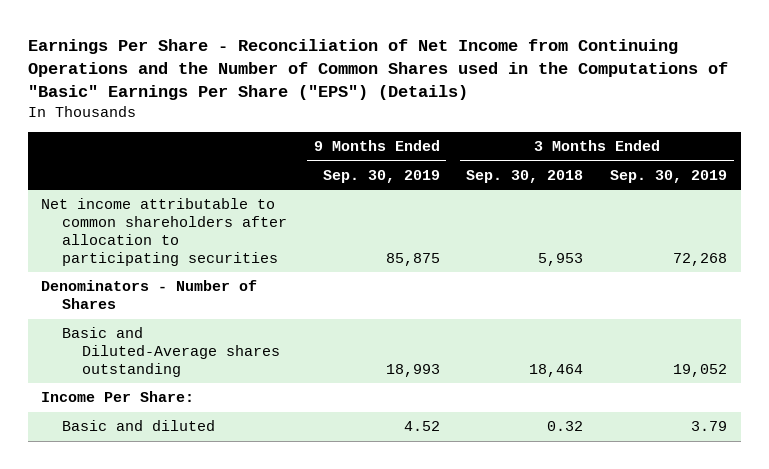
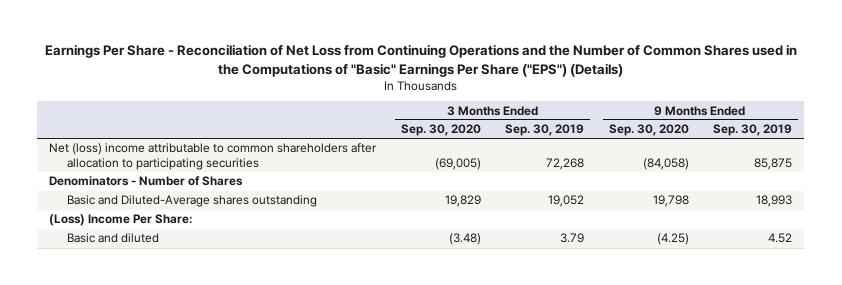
[27,38,728,101] Earnings Per Share - Reconciliation of Net Income from Continuing Operations and the Number of Common Shares used in the Computations of "Basic" Earnings Per Share ("EPS") (Details) -> [44,44,797,77] Earnings Per Share - Reconciliation of Net Loss from Continuing Operations and the Number of Common Shares used in the Computations of "Basic" Earnings Per Share ("EPS") (Details)
[466,170,584,184] Sep. 30, 2018 -> none
none -> [400,124,481,137] Sep. 30, 2020
none -> [608,124,689,137] Sep. 30, 2020
[41,198,287,266] Net income attributable to common shareholders after allocation to participating securities -> [49,143,378,171] Net (loss) income attributable to common shareholders after allocation to participating securities
[41,391,195,403] Income Per Share: -> [49,214,193,227] (Loss) Income Per Share:

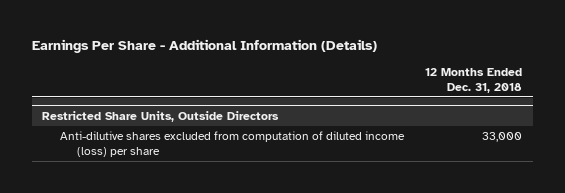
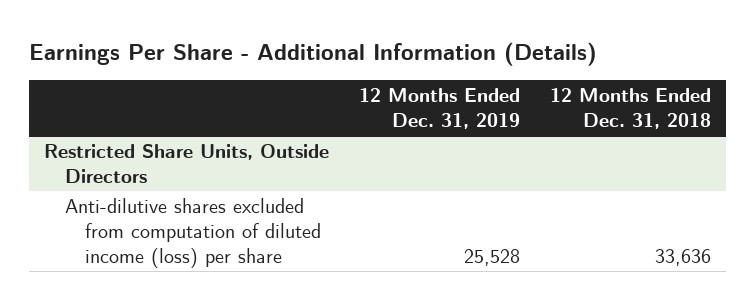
none -> [358,88,520,130] 12 Months Ended Dec. 31, 2019
[482,132,523,143] 33,000 -> [654,249,711,267] 33,636

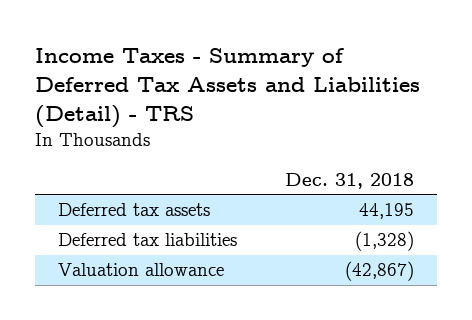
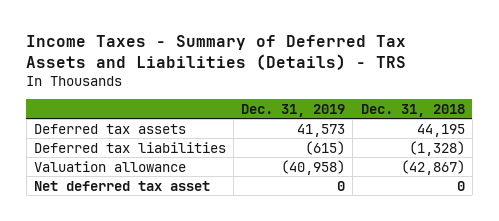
[34,48,420,128] Income Taxes - Summary of Deferred Tax Assets and Liabilities (Detail) - TRS -> [26,34,407,70] Income Taxes - Summary of Deferred Tax Assets and Liabilities (Details) - TRS
none -> [241,103,346,117] Dec. 31, 2019
none -> [33,180,210,191] Net deferred tax asset

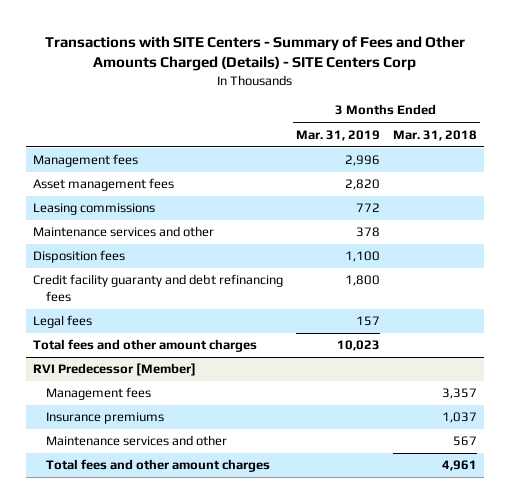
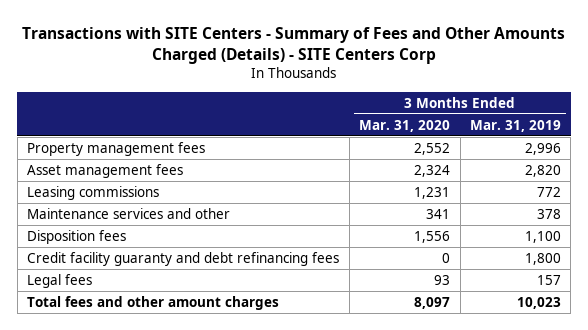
[392,129,477,141] Mar. 31, 2018 -> none
none -> [359,119,451,132] Mar. 31, 2020
[32,154,138,168] Management fees -> [27,141,206,156] Property management fees
[32,363,196,377] RVI Predecessor [Member] -> none
[46,387,152,401] Management fees -> none
[46,412,165,425] Insurance premiums -> none
[46,435,228,447] Maintenance services and other -> none
[46,459,271,473] Total fees and other amount charges -> none

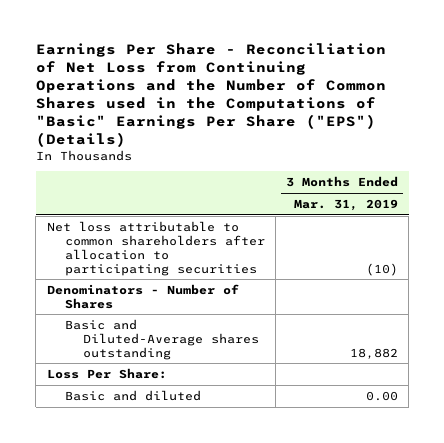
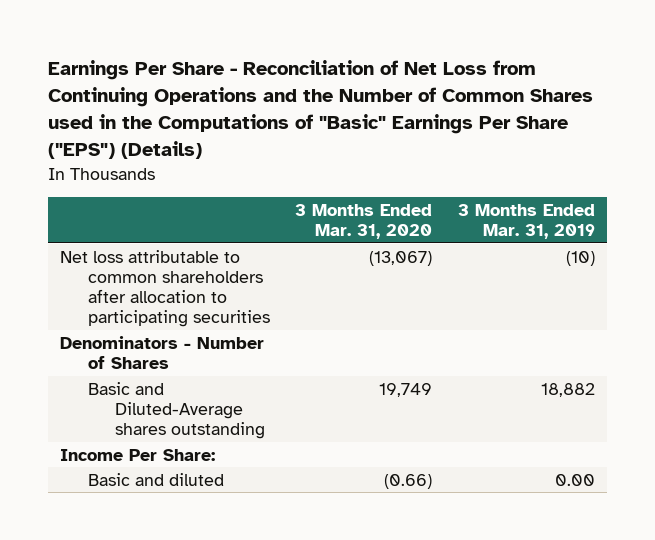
none -> [295,203,433,240] 3 Months Ended Mar. 31, 2020
[46,367,167,379] Loss Per Share: -> [60,448,216,461] Income Per Share:

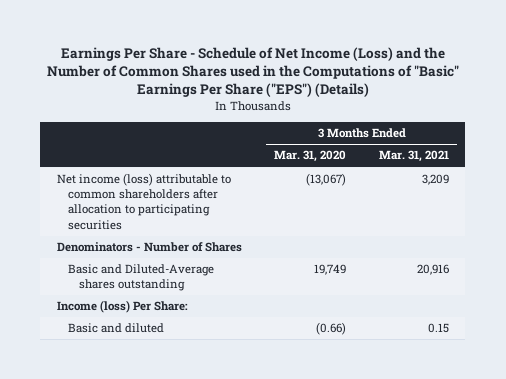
[47,59,593,160] Earnings Per Share - Reconciliation of Net Loss from Continuing Operations and the Number of Common Shares used in the Computations of "Basic" Earnings Per Share ("EPS") (Details) -> [46,47,459,98] Earnings Per Share - Schedule of Net Income (Loss) and the Number of Common Shares used in the Computations of "Basic" Earnings Per Share ("EPS") (Details)
[457,203,595,240] 3 Months Ended Mar. 31, 2019 -> none
none -> [378,150,449,163] Mar. 31, 2021
[60,249,270,328] Net loss attributable to common shareholders after allocation to participating securities -> [56,173,231,230] Net income (loss) attributable to common shareholders after allocation to participating securities
[60,448,216,461] Income Per Share: -> [56,300,188,314] Income (loss) Per Share:

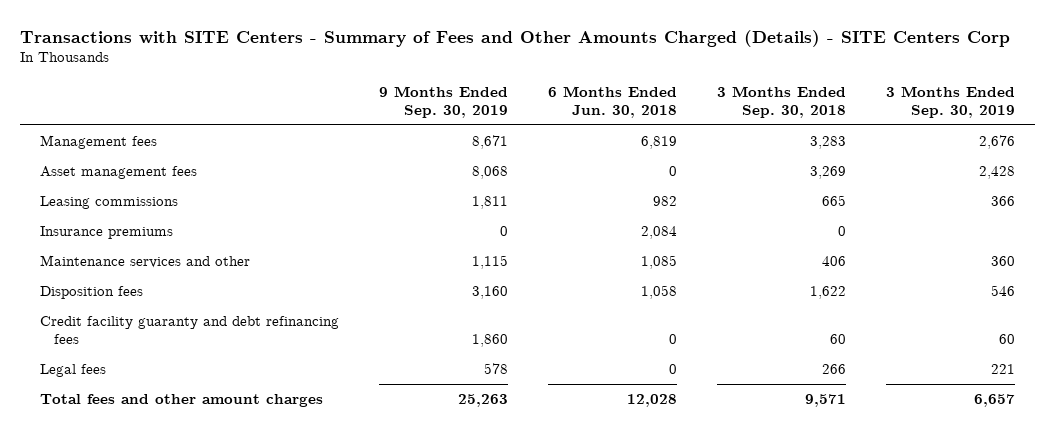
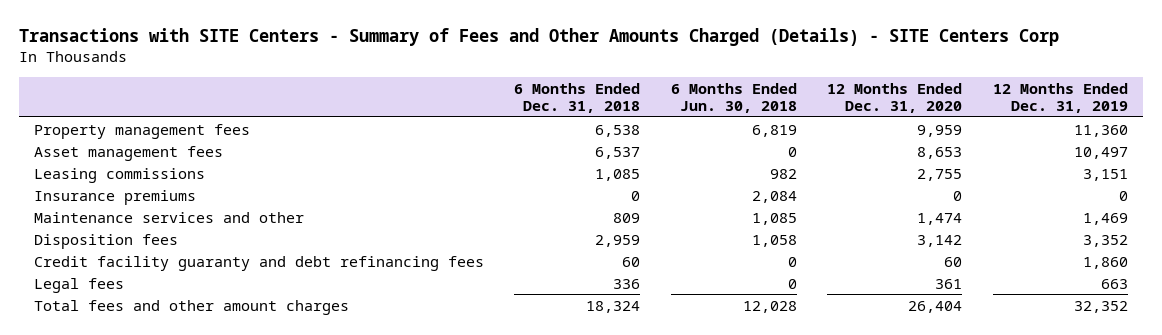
[378,86,508,119] 9 Months Ended Sep. 30, 2019 -> none
[716,86,846,119] 3 Months Ended Sep. 30, 2018 -> none
[885,86,1015,119] 3 Months Ended Sep. 30, 2019 -> none
none -> [514,82,641,114] 6 Months Ended Dec. 31, 2018
none -> [827,82,963,114] 12 Months Ended Dec. 31, 2020
none -> [992,82,1128,114] 12 Months Ended Dec. 31, 2019
[39,134,157,149] Management fees -> [33,123,250,139] Property management fees

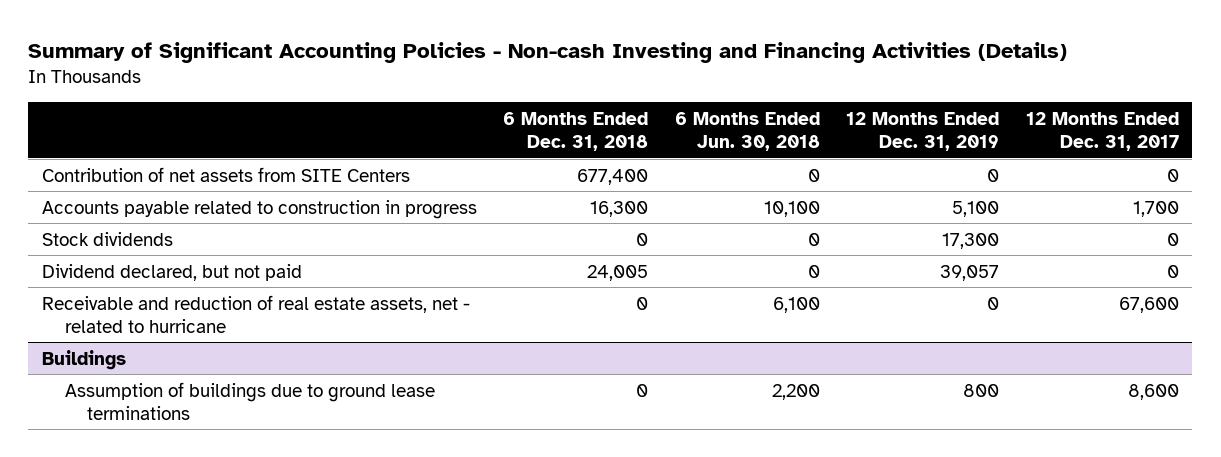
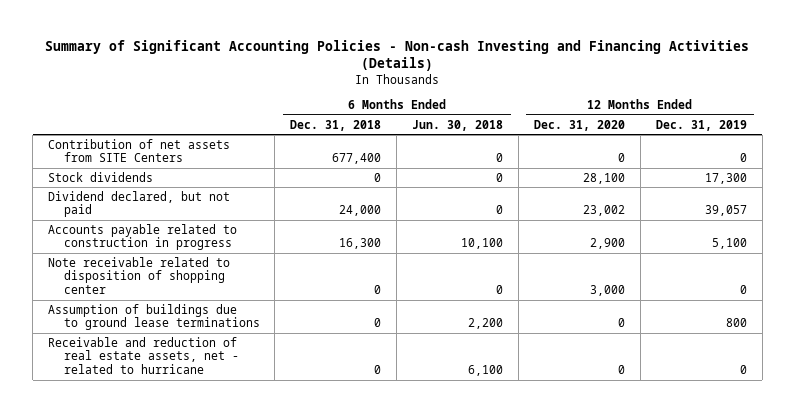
[1026,111,1180,152] 12 Months Ended Dec. 31, 2017 -> none
none -> [533,119,625,131] Dec. 31, 2020
[41,349,126,370] Buildings -> none
[587,264,649,281] 24,005 -> [339,205,382,217] 24,000
[41,199,477,219] Accounts payable related to construction in progress -> [48,223,238,251] Accounts payable related to construction in progress
none -> [48,256,231,295] Note receivable related to disposition of shopping center
[41,294,470,333] Receivable and reduction of real estate assets, net - related to hurricane -> [48,336,239,375] Receivable and reduction of real estate assets, net - related to hurricane

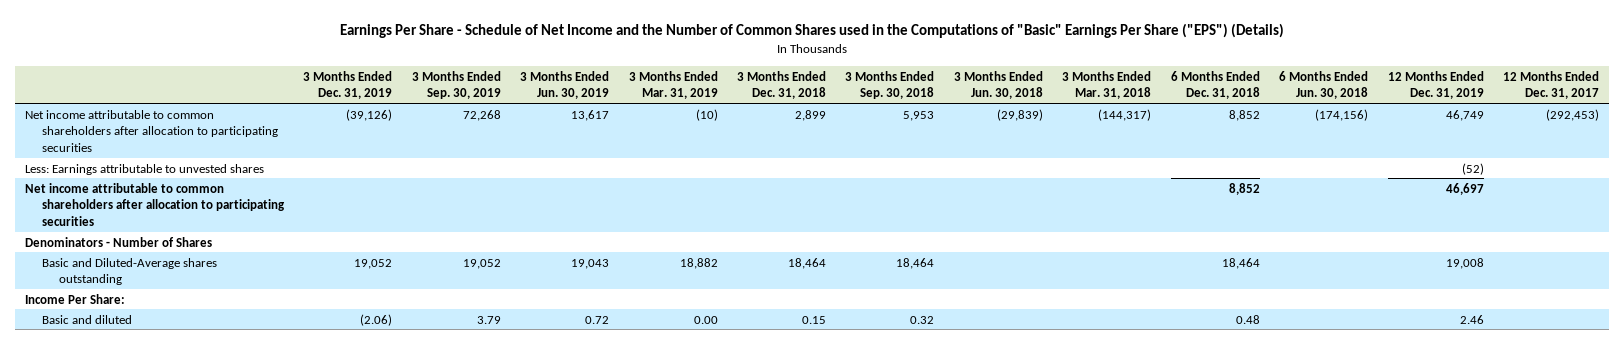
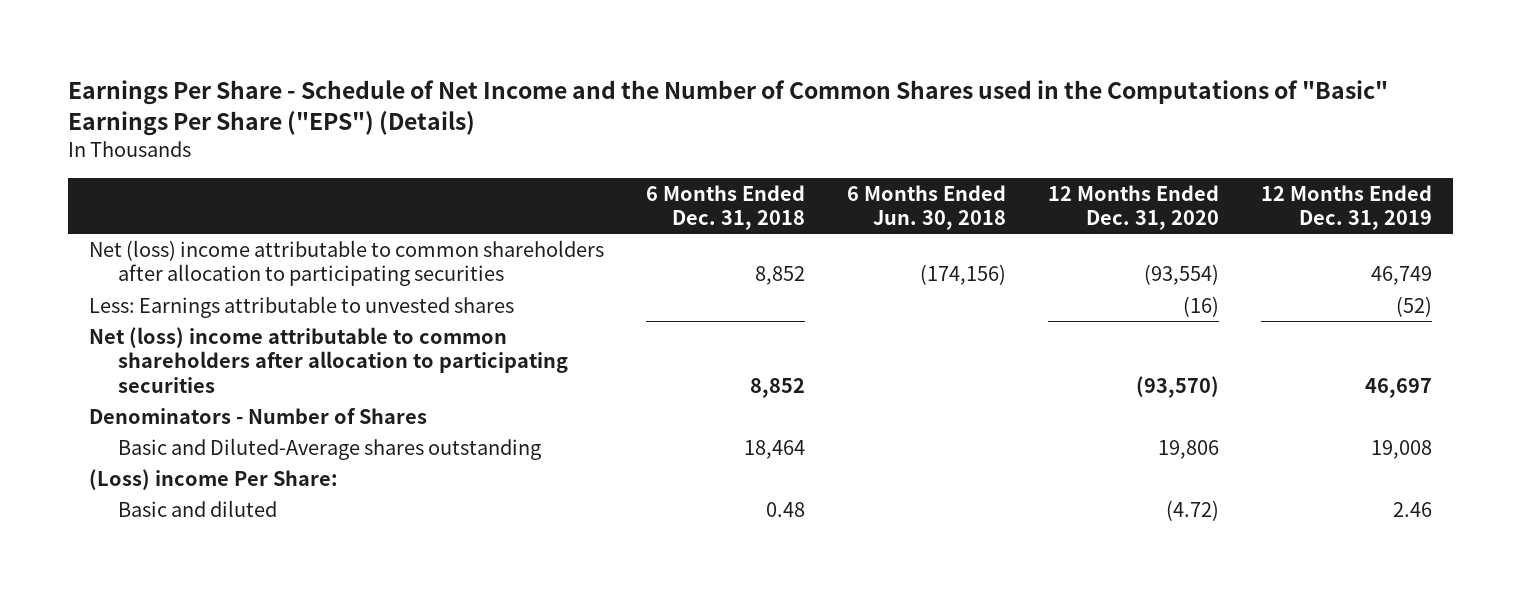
[303,70,393,100] 3 Months Ended Dec. 31, 2019 -> none
[411,70,501,100] 3 Months Ended Sep. 30, 2019 -> none
[520,70,610,100] 3 Months Ended Jun. 30, 2019 -> none
[628,70,718,100] 3 Months Ended Mar. 31, 2019 -> none
[737,70,827,100] 3 Months Ended Dec. 31, 2018 -> none
[845,70,935,100] 3 Months Ended Sep. 30, 2018 -> none
[953,70,1043,100] 3 Months Ended Jun. 30, 2018 -> none
[1062,70,1152,100] 3 Months Ended Mar. 31, 2018 -> none
[1503,70,1600,100] 12 Months Ended Dec. 31, 2017 -> none
none -> [1047,184,1219,231] 12 Months Ended Dec. 31, 2020
[24,109,278,152] Net income attributable to common shareholders after allocation to participating securities -> [88,239,604,287] Net (loss) income attributable to common shareholders after allocation to participating securities
[24,182,285,226] Net income attributable to common shareholders after allocation to participating securities -> [88,326,569,393] Net (loss) income attributable to common shareholders after allocation to participating securities
[24,293,125,304] Income Per Share: -> [88,468,338,490] (Loss) income Per Share:

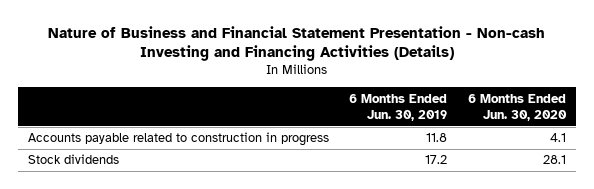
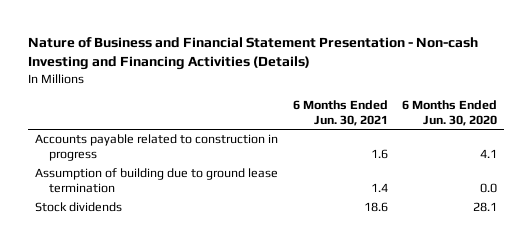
[349,93,448,121] 6 Months Ended Jun. 30, 2019 -> none
none -> [292,99,388,126] 6 Months Ended Jun. 30, 2021
none -> [35,168,279,194] Assumption of building due to ground lease termination

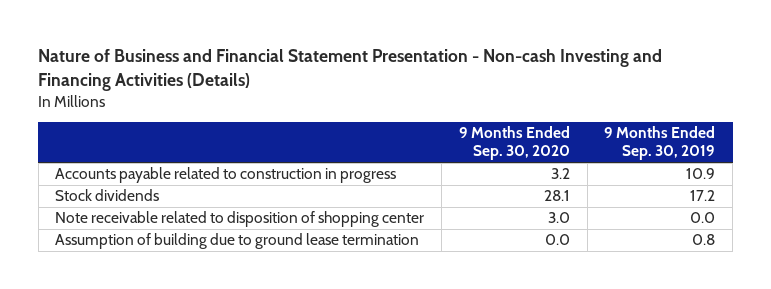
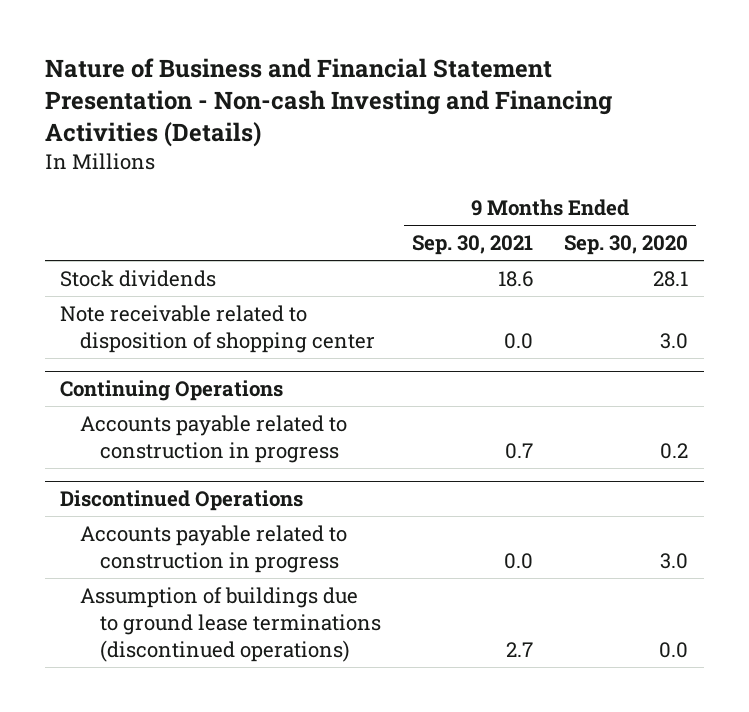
[604,126,716,161] 9 Months Ended Sep. 30, 2019 -> none
none -> [412,235,534,256] Sep. 30, 2021
[55,167,397,184] Accounts payable related to construction in progress -> none
none -> [60,380,284,402] Continuing Operations
none -> [80,414,348,463] Accounts payable related to construction in progress
none -> [60,490,304,512] Discontinued Operations
none -> [80,524,348,573] Accounts payable related to construction in progress
[55,233,420,250] Assumption of building due to ground lease termination -> [80,586,382,662] Assumption of buildings due to ground lease terminations (discontinued operations)

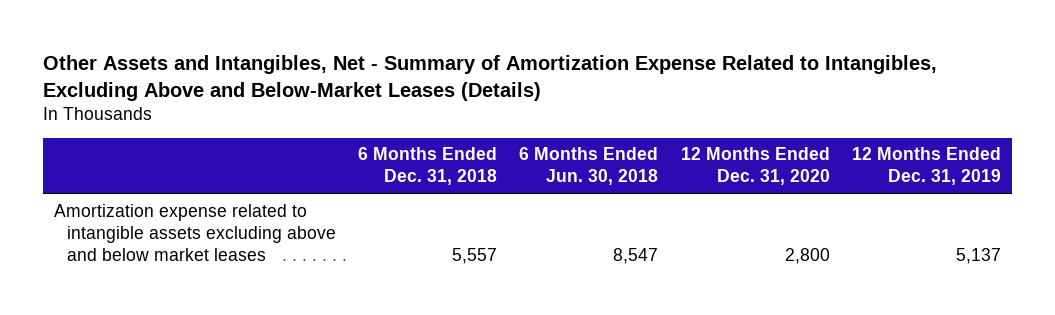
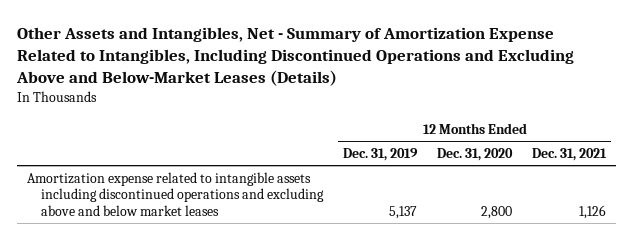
[43,54,938,101] Other Assets and Intangibles, Net - Summary of Amortization Expense Related to Intangibles, Excluding Above and Below-Market Leases (Details) -> [15,27,574,87] Other Assets and Intangibles, Net - Summary of Amortization Expense Related to Intangibles, Including Discontinued Operations and Excluding Above and Below-Market Leases (Details)
[357,147,497,186] 6 Months Ended Dec. 31, 2018 -> none
[519,147,659,186] 6 Months Ended Jun. 30, 2018 -> none
none -> [532,148,608,162] Dec. 31, 2021
[54,203,336,262] Amortization expense related to intangible assets excluding above and below market leases -> [26,172,325,216] Amortization expense related to intangible assets including discontinued operations and excluding above and below market leases

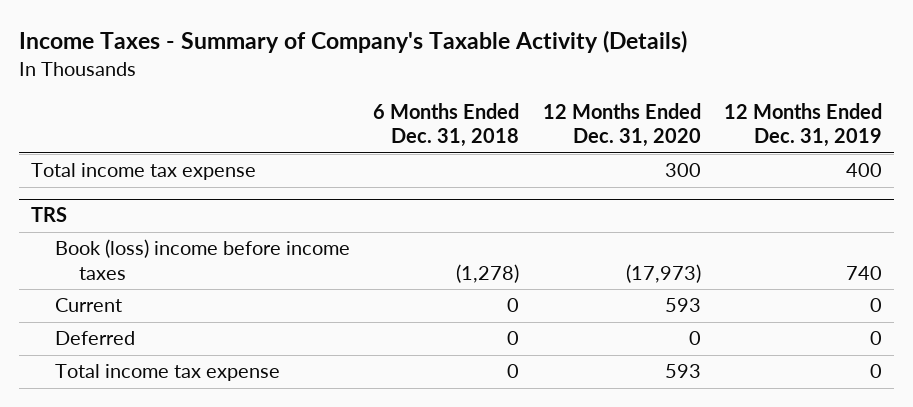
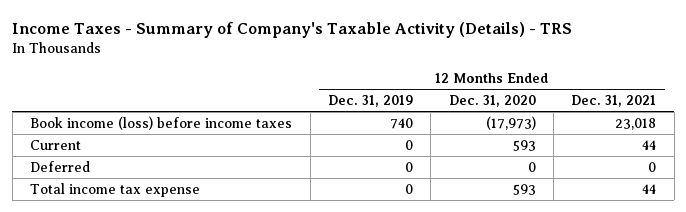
[18,30,687,54] Income Taxes - Summary of Company's Taxable Activity (Details) -> [12,22,573,39] Income Taxes - Summary of Company's Taxable Activity (Details) - TRS
[373,103,520,148] 6 Months Ended Dec. 31, 2018 -> none
none -> [571,94,657,107] Dec. 31, 2021
[30,163,256,181] Total income tax expense -> none
[30,207,67,223] TRS -> none
[54,239,350,280] Book (loss) income before income taxes -> [30,115,293,130] Book income (loss) before income taxes

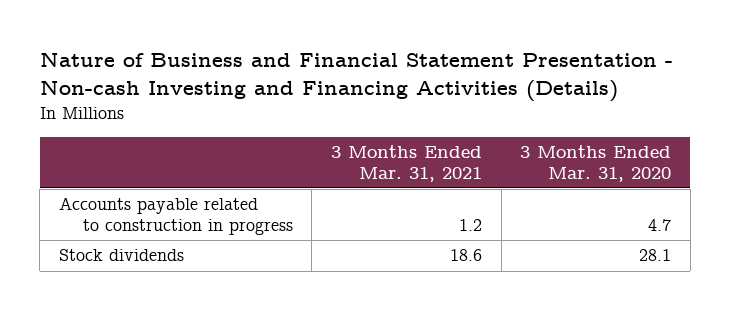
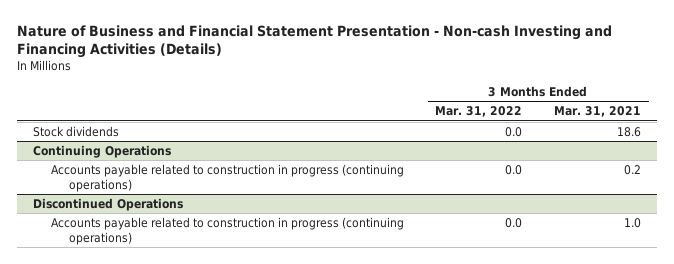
[520,144,672,182] 3 Months Ended Mar. 31, 2020 -> none
none -> [435,106,523,118] Mar. 31, 2022
[58,197,293,236] Accounts payable related to construction in progress -> none
none -> [32,144,171,158] Continuing Operations
none -> [50,163,404,192] Accounts payable related to construction in progress (continuing operations)
none -> [32,197,183,211] Discontinued Operations
none -> [50,216,404,245] Accounts payable related to construction in progress (continuing operations)

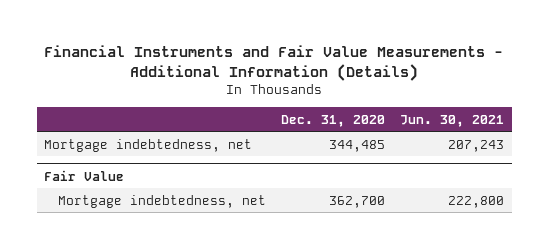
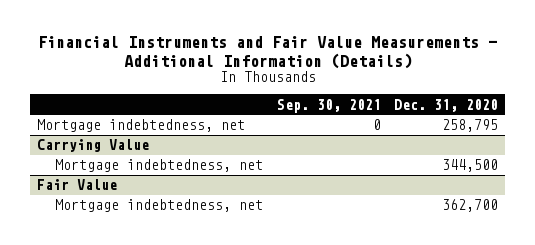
[400,114,505,127] Jun. 30, 2021 -> none
none -> [276,98,381,113] Sep. 30, 2021
[329,139,386,152] 344,485 -> [442,119,499,133] 258,795
none -> [37,139,150,153] Carrying Value
none -> [55,159,264,173] Mortgage indebtedness, net

